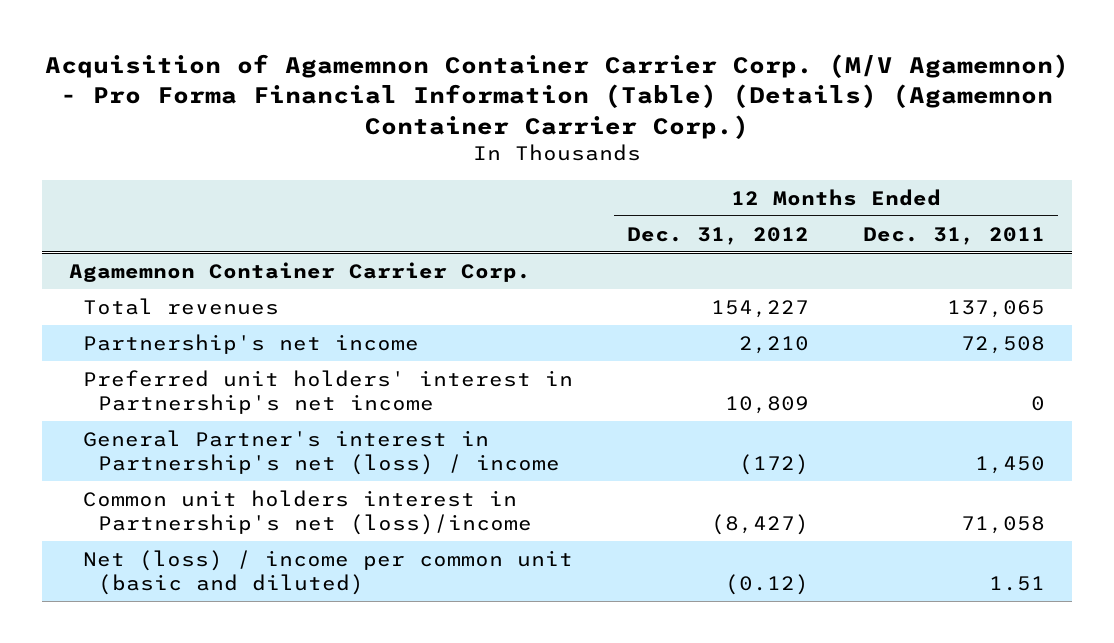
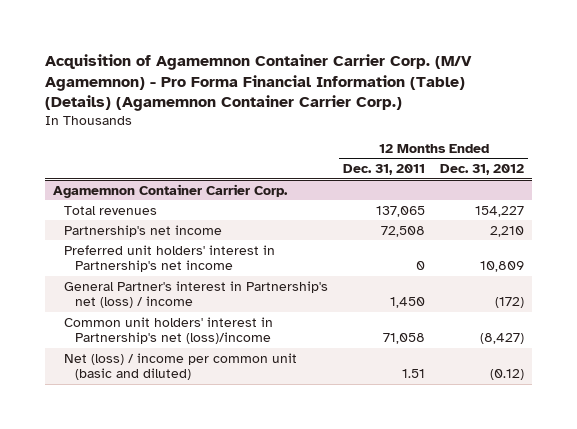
[83,489,532,535] Common unit holders interest in Partnership's net (loss)/income -> [63,316,273,345] Common unit holders' interest in Partnership's net (loss)/income

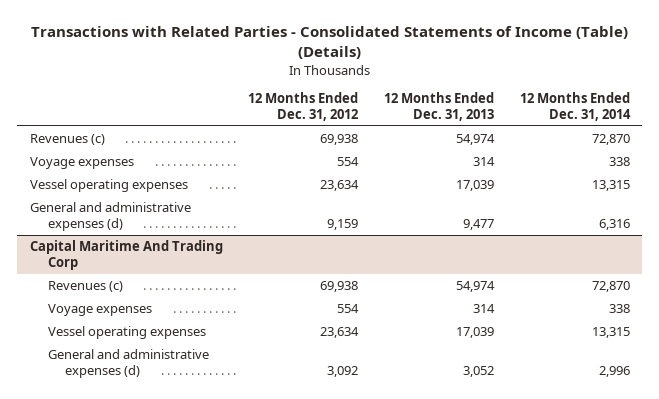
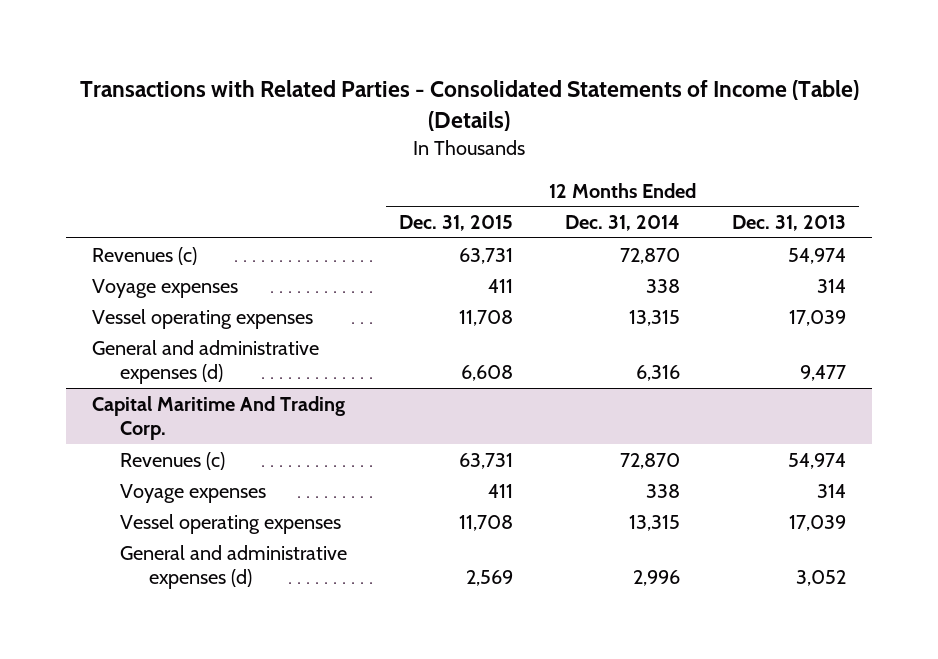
[248,92,359,122] 12 Months Ended Dec. 31, 2012 -> none
none -> [399,215,514,232] Dec. 31, 2015
[29,239,223,270] Capital Maritime And Trading Corp -> [91,395,345,441] Capital Maritime And Trading Corp.

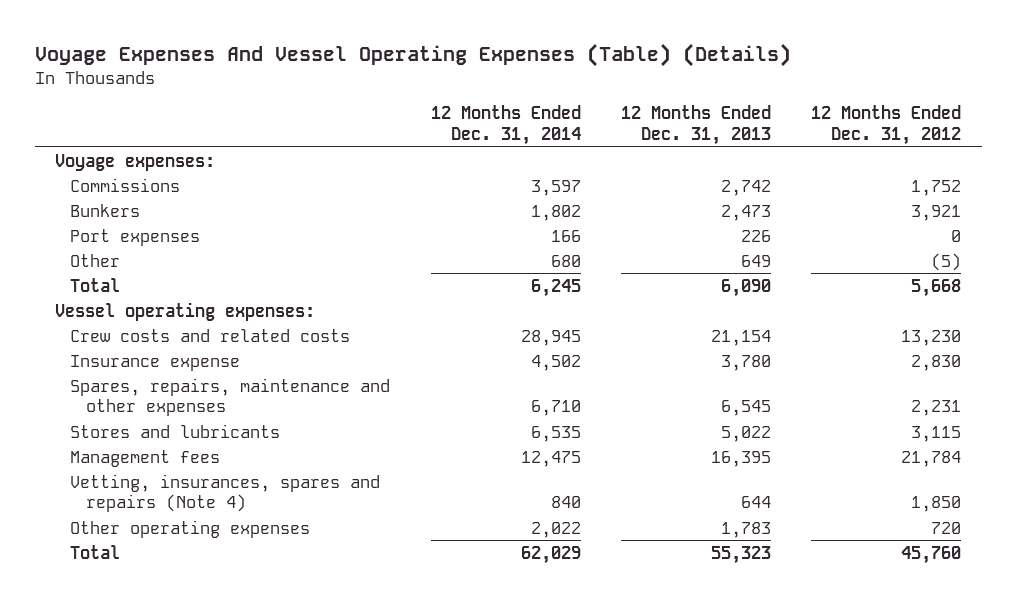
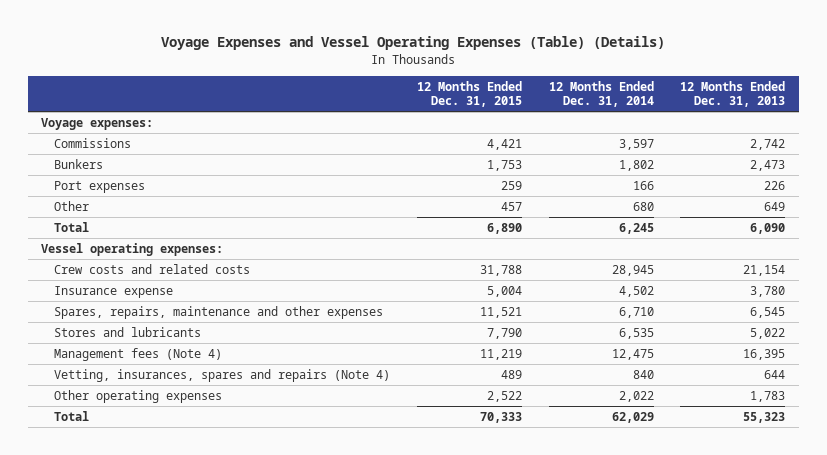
[34,42,791,67] Voyage Expenses And Vessel Operating Expenses (Table) (Details) -> [161,36,666,51] Voyage Expenses and Vessel Operating Expenses (Table) (Details)
[811,105,962,146] 12 Months Ended Dec. 31, 2012 -> none
none -> [417,80,523,108] 12 Months Ended Dec. 31, 2015
[70,449,221,467] Management fees -> [54,347,223,361] Management fees (Note 4)

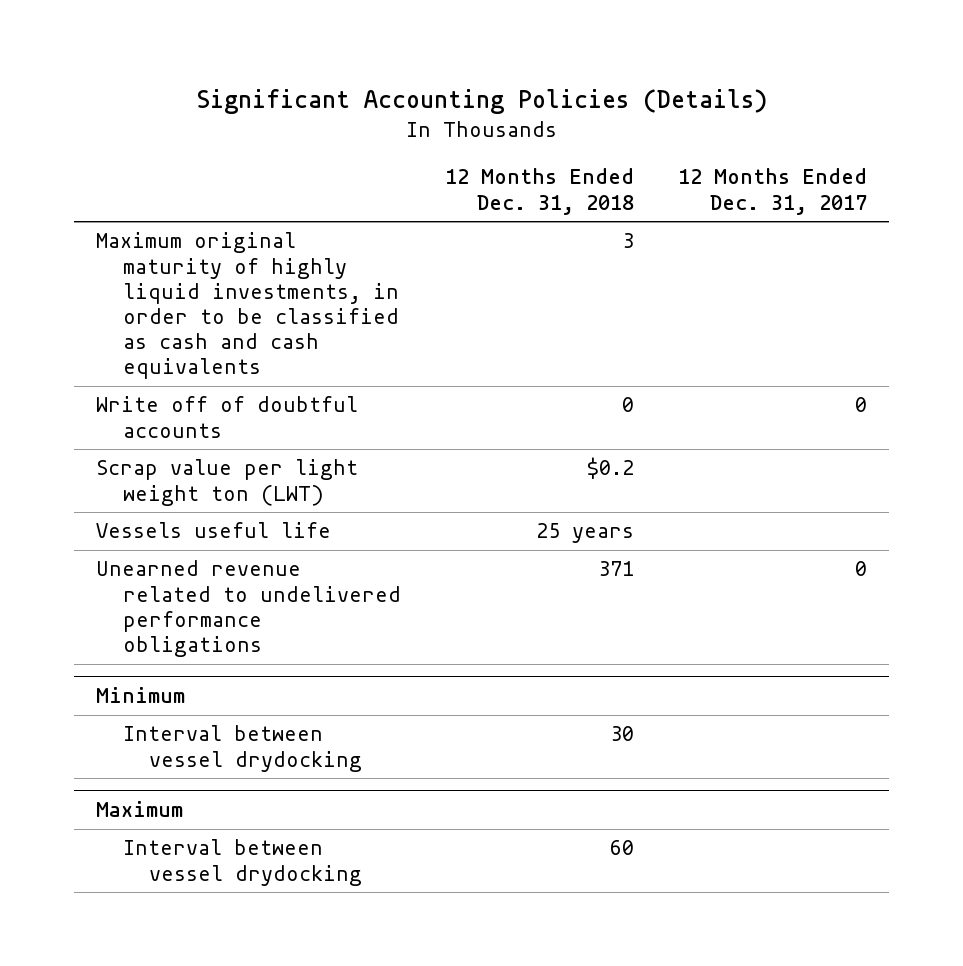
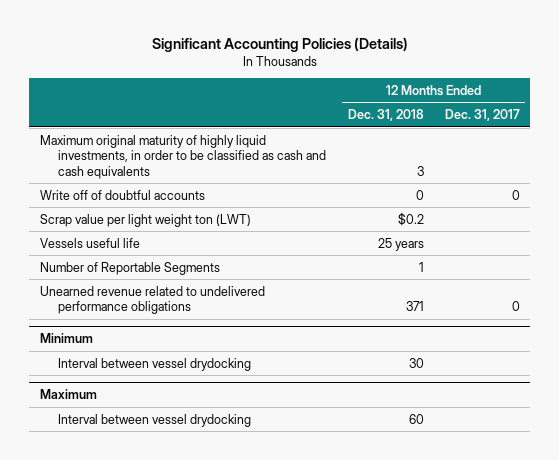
none -> [39,261,220,275] Number of Reportable Segments

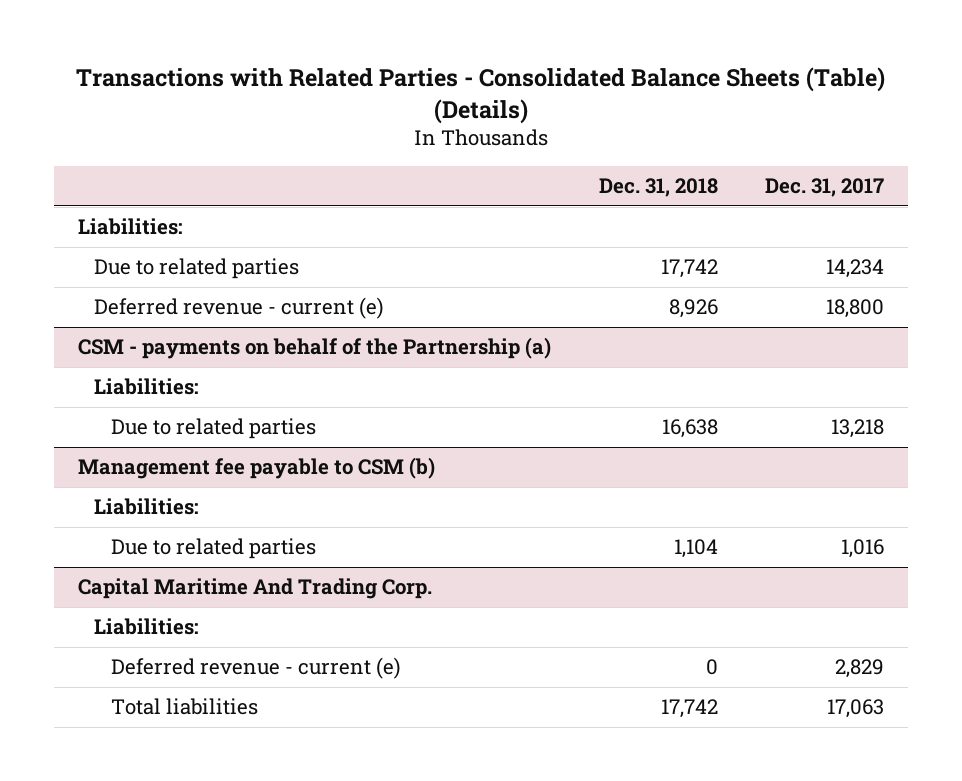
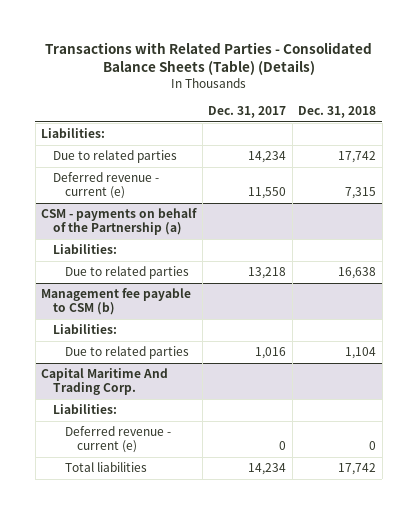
[668,299,718,319] 8,926 -> [345,187,377,200] 7,315
[826,299,885,319] 18,800 -> [248,187,287,200] 11,550
[835,659,885,679] 2,829 -> [279,441,287,451] 0
[827,699,885,719] 17,063 -> [248,463,287,476] 14,234

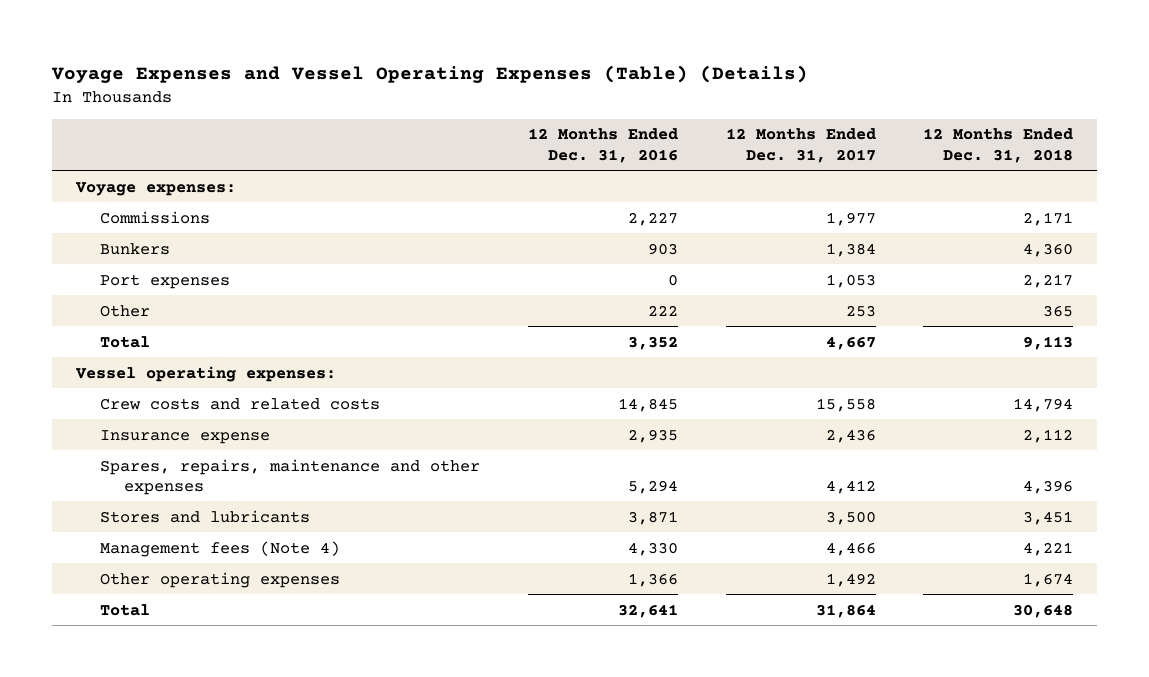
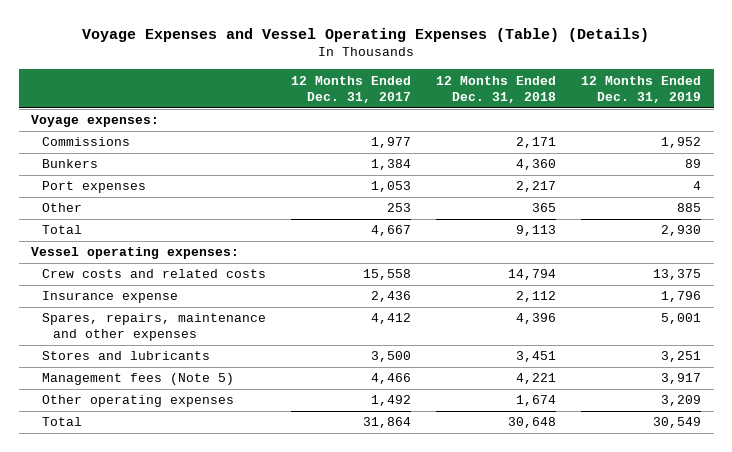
[527,128,678,163] 12 Months Ended Dec. 31, 2016 -> none
none -> [581,75,702,103] 12 Months Ended Dec. 31, 2019
[99,540,340,557] Management fees (Note 4) -> [42,373,235,386] Management fees (Note 5)

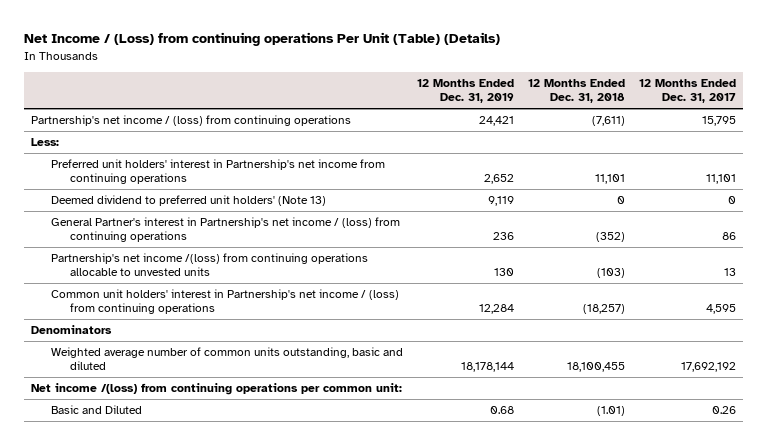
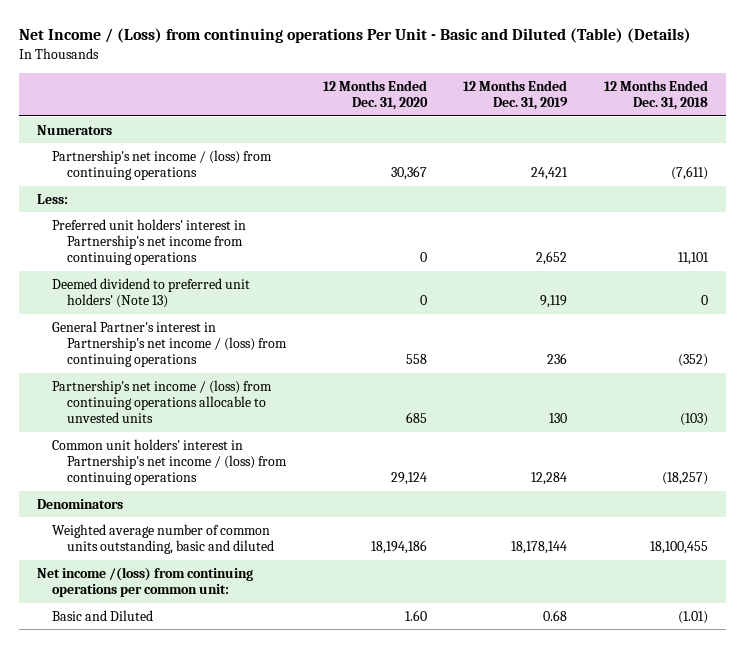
[24,32,501,47] Net Income / (Loss) from continuing operations Per Unit (Table) (Details) -> [18,28,691,44] Net Income / (Loss) from continuing operations Per Unit - Basic and Diluted (Table) (Details)
[638,79,736,104] 12 Months Ended Dec. 31, 2017 -> none
none -> [322,80,428,111] 12 Months Ended Dec. 31, 2020
none -> [37,124,113,135] Numerators
[50,253,368,277] Partnership's net income /(loss) from continuing operations allocable to unvested units -> [52,379,273,424] Partnership's net income / (loss) from continuing operations allocable to unvested units

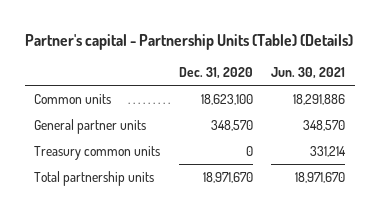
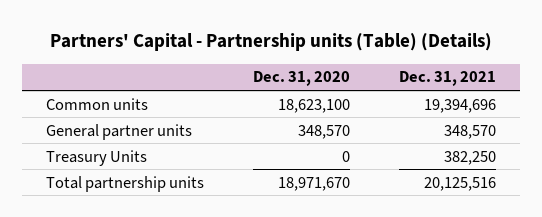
[25,33,354,50] Partner's capital - Partnership Units (Table) (Details) -> [49,33,492,52] Partners' Capital - Partnership units (Table) (Details)
[271,67,346,80] Jun. 30, 2021 -> none
none -> [398,71,496,87] Dec. 31, 2021
[34,145,161,160] Treasury common units -> [45,149,147,166] Treasury Units

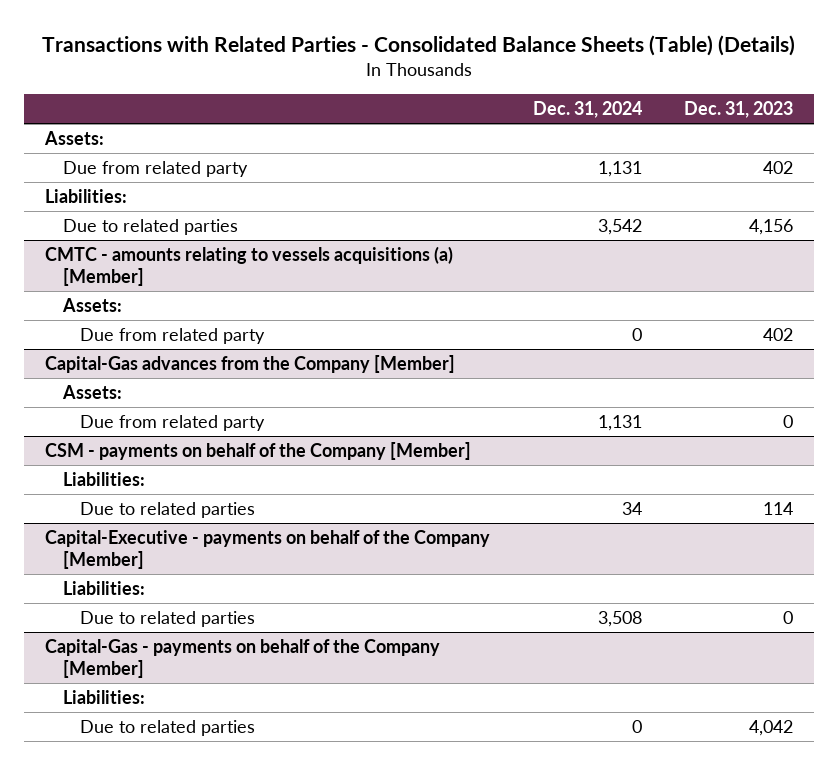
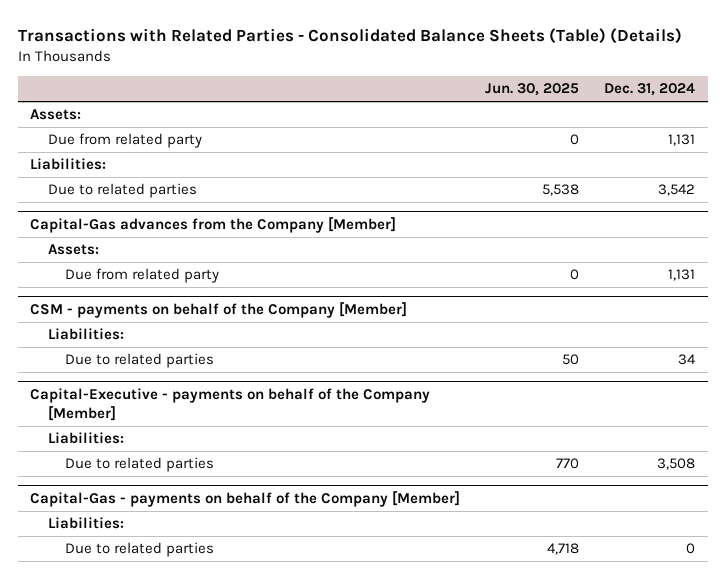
[684,101,794,119] Dec. 31, 2023 -> none
none -> [485,83,580,97] Jun. 30, 2025
[45,245,454,286] CMTC - amounts relating to vessels acquisitions (a) [Member] -> none
[61,297,122,312] Assets: -> none
[80,327,266,344] Due from related party -> none

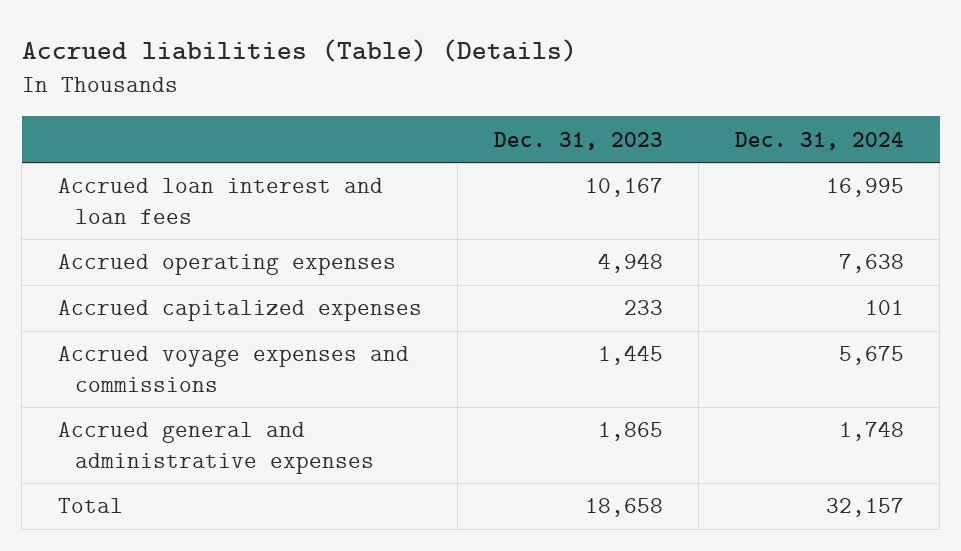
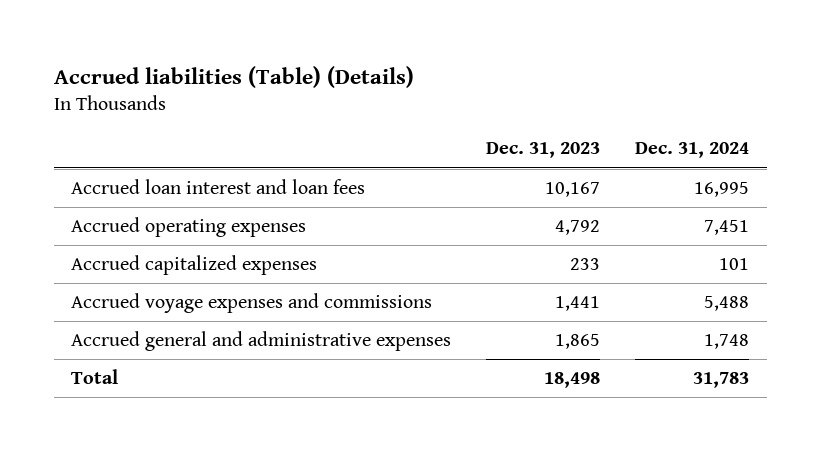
[597,253,663,274] 4,948 -> [555,220,601,236] 4,792
[838,254,904,274] 7,638 -> [704,220,750,236] 7,451
[597,345,663,366] 1,445 -> [555,296,601,312] 1,441
[838,346,904,366] 5,675 -> [704,296,750,312] 5,488
[584,498,663,518] 18,658 -> [544,372,601,389] 18,498
[825,498,904,518] 32,157 -> [693,372,750,389] 31,783

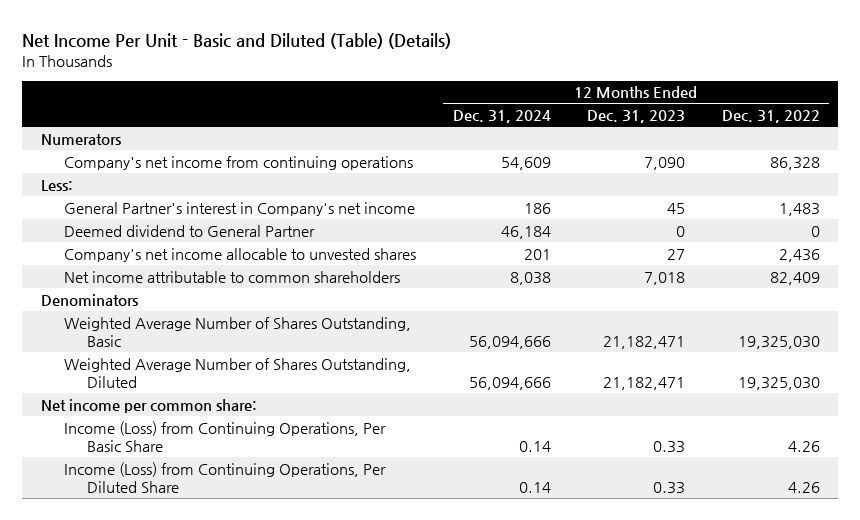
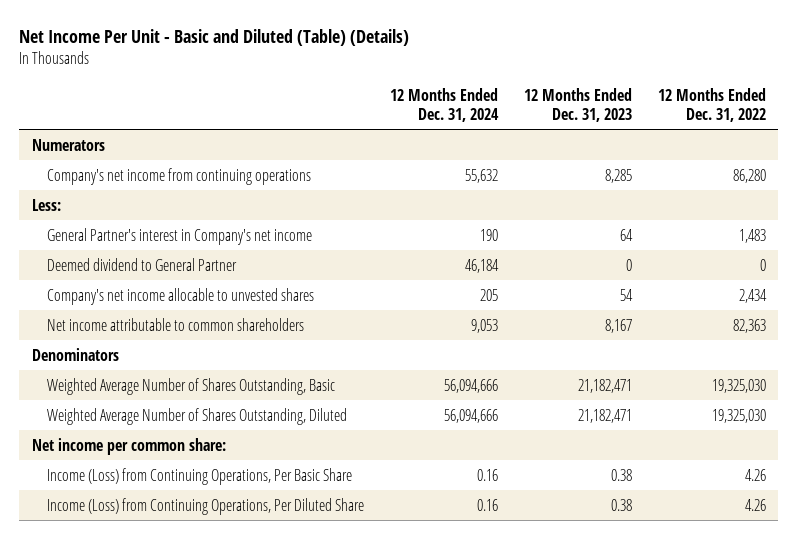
[500,156,551,170] 54,609 -> [465,168,499,183] 55,632
[644,156,686,170] 7,090 -> [604,168,632,183] 8,285
[769,156,820,170] 86,328 -> [732,168,766,183] 86,280
[523,202,551,214] 186 -> [480,228,499,241] 190
[667,202,686,214] 45 -> [619,228,633,241] 64
[523,248,551,260] 201 -> [480,288,499,301] 205
[667,248,686,260] 27 -> [619,288,633,301] 54
[778,248,820,262] 2,436 -> [738,288,767,303] 2,434
[509,271,551,285] 8,038 -> [471,318,499,333] 9,053
[644,271,686,285] 7,018 -> [604,318,632,333] 8,167
[769,271,820,285] 82,409 -> [732,318,766,333] 82,363
[518,440,551,452] 0.14 -> [477,468,499,481] 0.16
[653,440,686,453] 0.33 -> [610,468,632,481] 0.38
[518,481,551,493] 0.14 -> [477,498,499,511] 0.16
[653,481,686,494] 0.33 -> [610,498,632,511] 0.38

